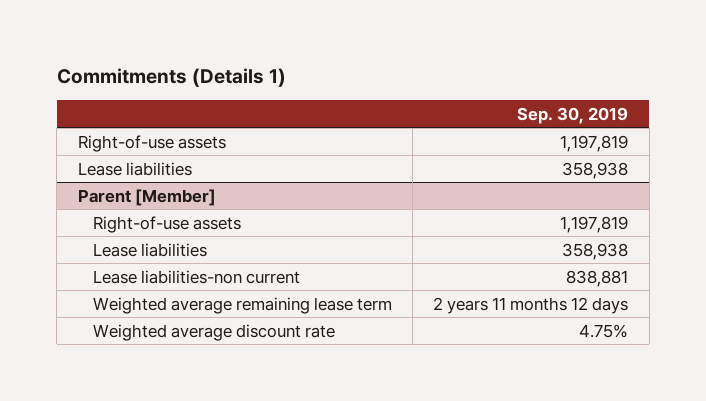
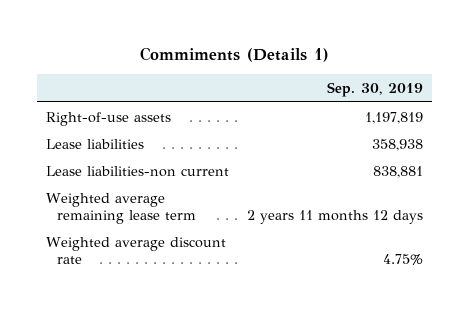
[56,68,286,88] Commitments (Details 1) -> [139,46,329,62] Commiments (Details 1)
[77,188,216,206] Parent [Member] -> none
[92,215,241,233] Right-of-use assets -> none
[92,242,207,257] Lease liabilities -> none

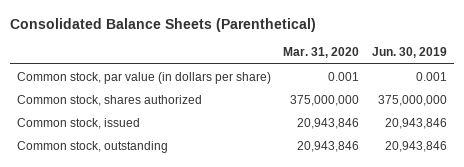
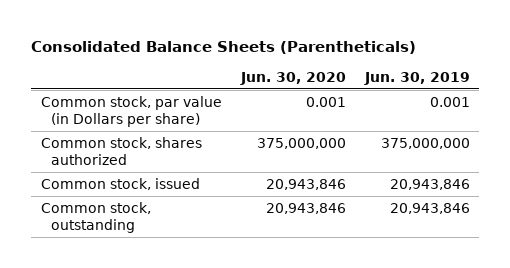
[10,17,317,32] Consolidated Balance Sheets (Parenthetical) -> [31,40,417,54] Consolidated Balance Sheets (Parentheticals)
[283,47,360,59] Mar. 31, 2020 -> none
none -> [239,71,346,85] Jun. 30, 2020
[16,71,271,84] Common stock, par value (in dollars per share) -> [40,95,222,127] Common stock, par value (in Dollars per share)

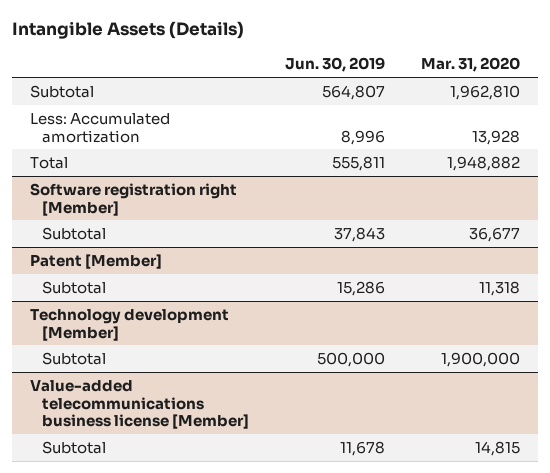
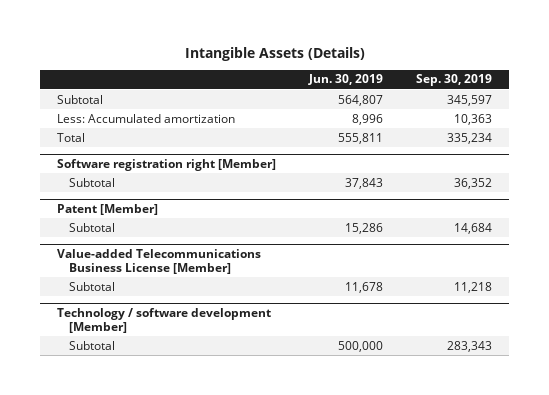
[420,57,520,73] Mar. 31, 2020 -> none
none -> [416,74,493,87] Sep. 30, 2019
[30,308,230,341] Technology development [Member] -> none
[41,351,106,365] Subtotal -> none
[30,379,249,430] Value-added telecommunications business license [Member] -> [56,248,261,274] Value-added Telecommunications Business License [Member]
none -> [56,307,271,333] Technology / software development [Member]
none -> [69,340,116,350] Subtotal

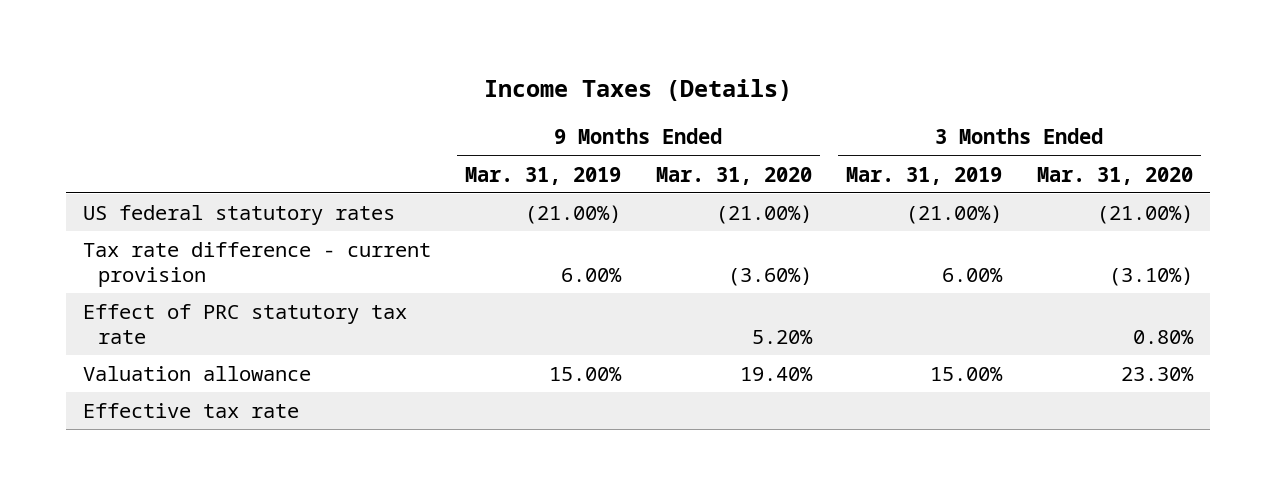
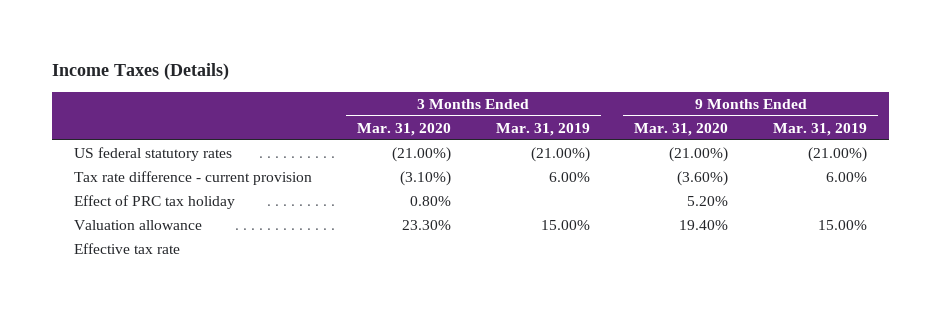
[82,304,407,345] Effect of PRC statutory tax rate -> [74,195,236,210] Effect of PRC tax holiday

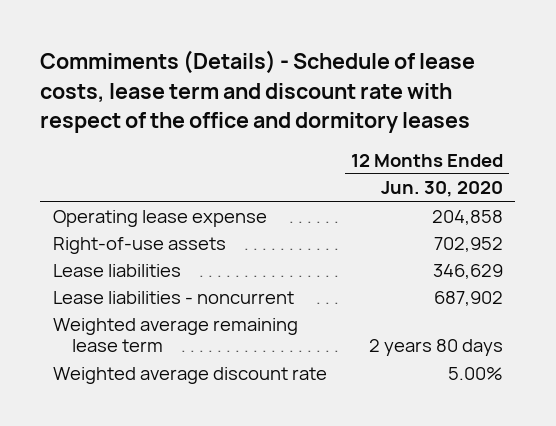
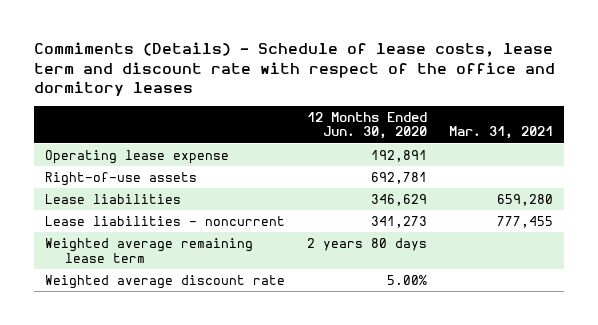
none -> [449,126,554,140] Mar. 31, 2021
[432,209,504,225] 204,858 -> [371,149,428,162] 192,891
[434,236,504,252] 702,952 -> [371,171,428,184] 692,781
[434,290,504,306] 687,902 -> [371,215,428,228] 341,273

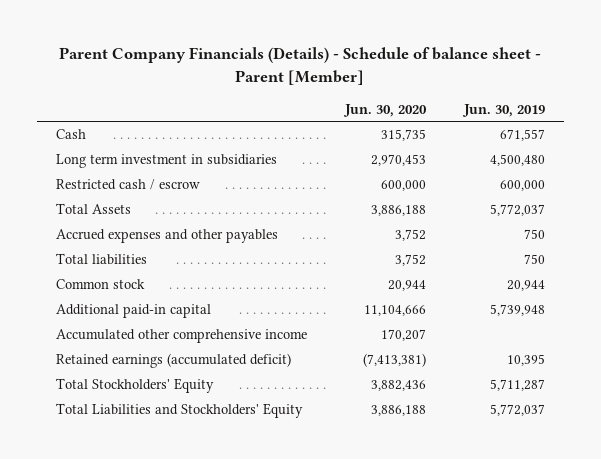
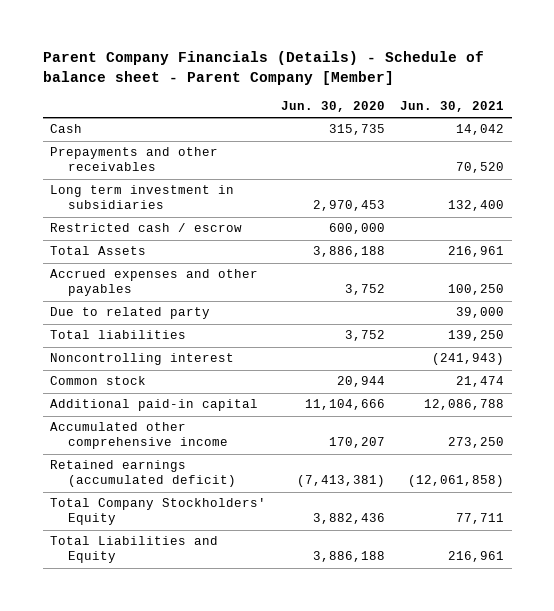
[59,47,542,85] Parent Company Financials (Details) - Schedule of balance sheet - Parent [Member] -> [42,51,484,85] Parent Company Financials (Details) - Schedule of balance sheet - Parent Company [Member]
[462,103,546,117] Jun. 30, 2019 -> none
none -> [400,101,505,113] Jun. 30, 2021
none -> [50,147,219,172] Prepayments and other receivables
none -> [50,307,211,320] Due to related party
none -> [50,353,235,366] Noncontrolling interest
[55,378,214,394] Total Stockholders' Equity -> [50,498,267,526] Total Company Stockholders' Equity
[55,403,303,419] Total Liabilities and Stockholders' Equity -> [50,536,219,564] Total Liabilities and Equity

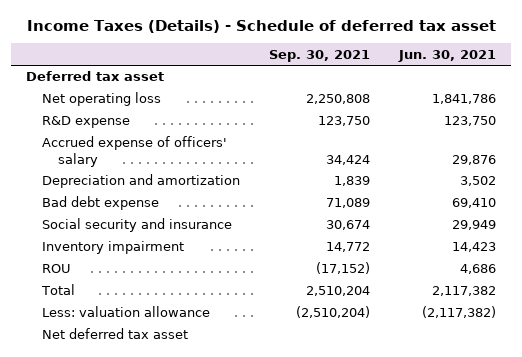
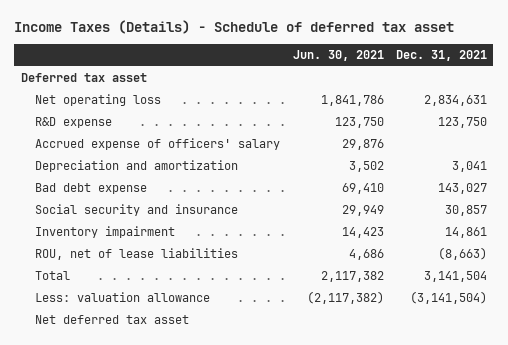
[269,49,371,62] Sep. 30, 2021 -> none
none -> [396,50,488,62] Dec. 31, 2021
[41,264,71,274] ROU -> [35,248,239,261] ROU, net of lease liabilities

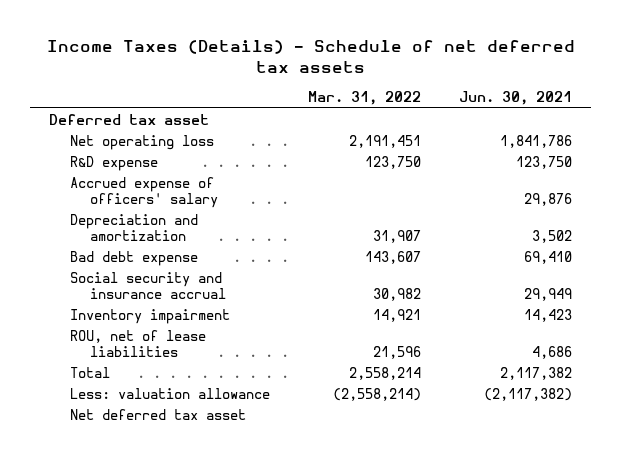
[14,20,455,35] Income Taxes (Details) - Schedule of deferred tax asset -> [46,39,575,73] Income Taxes (Details) - Schedule of net deferred tax assets
[396,50,488,62] Dec. 31, 2021 -> none
none -> [307,91,421,106] Mar. 31, 2022
[35,204,239,217] Social security and insurance -> [69,271,226,300] Social security and insurance accrual

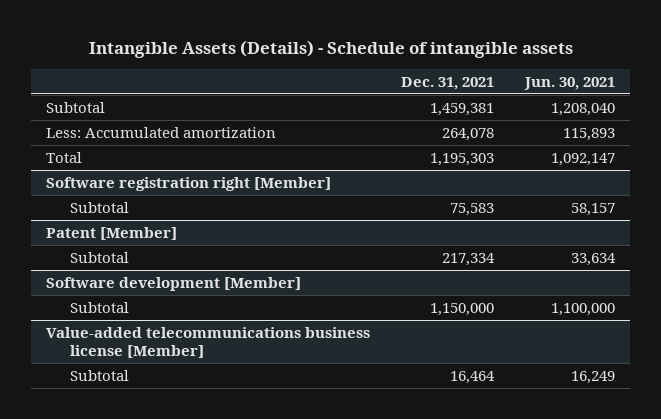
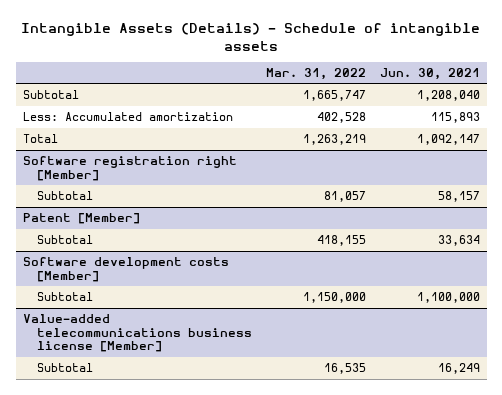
[401,76,495,90] Dec. 31, 2021 -> none
none -> [265,67,366,80] Mar. 31, 2022
[46,276,302,291] Software development [Member] -> [22,257,229,282] Software development costs [Member]

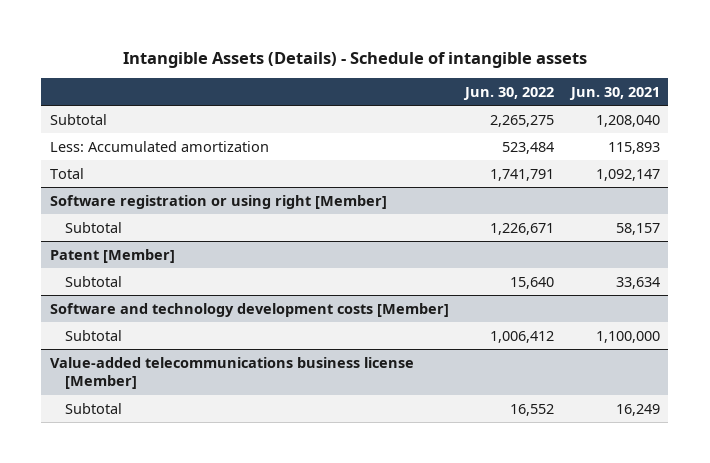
[265,67,366,80] Mar. 31, 2022 -> none
none -> [463,86,555,100] Jun. 30, 2022
[22,156,237,181] Software registration right [Member] -> [49,194,387,209] Software registration or using right [Member]
[22,257,229,282] Software development costs [Member] -> [49,302,449,317] Software and technology development costs [Member]

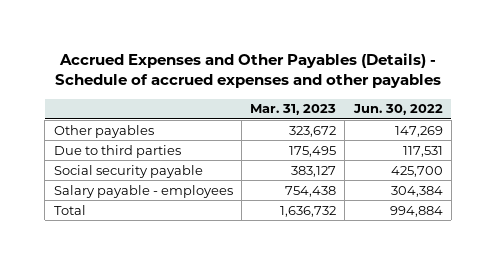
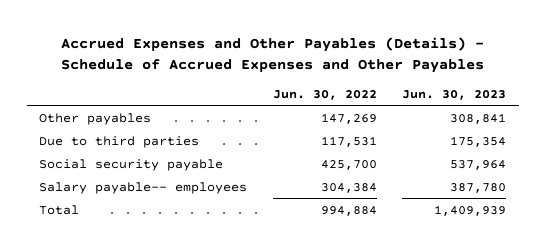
[55,53,442,89] Accrued Expenses and Other Payables (Details) - Schedule of accrued expenses and other payables -> [60,36,484,73] Accrued Expenses and Other Payables (Details) - Schedule of Accrued Expenses and Other Payables
[250,104,337,116] Mar. 31, 2023 -> none
none -> [401,89,506,100] Jun. 30, 2023
[53,184,233,198] Salary payable - employees -> [39,181,248,194] Salary payable-- employees

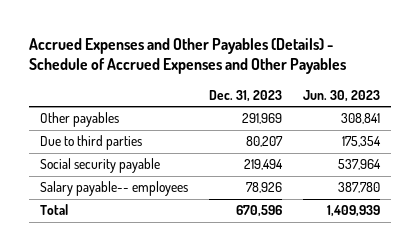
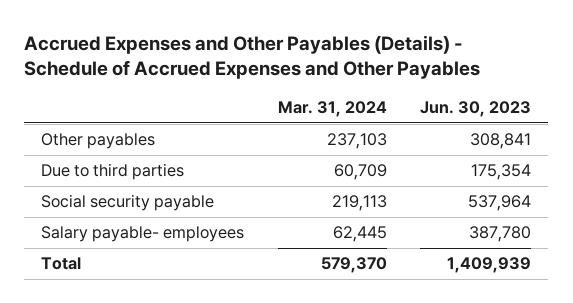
[208,89,282,102] Dec. 31, 2023 -> none
none -> [277,101,387,118] Mar. 31, 2024
[39,181,188,197] Salary payable-- employees -> [41,226,245,243] Salary payable- employees

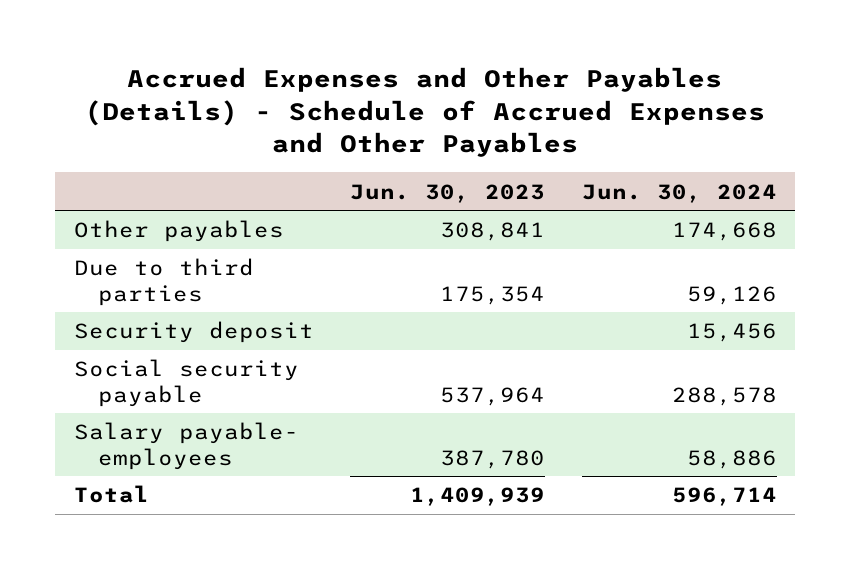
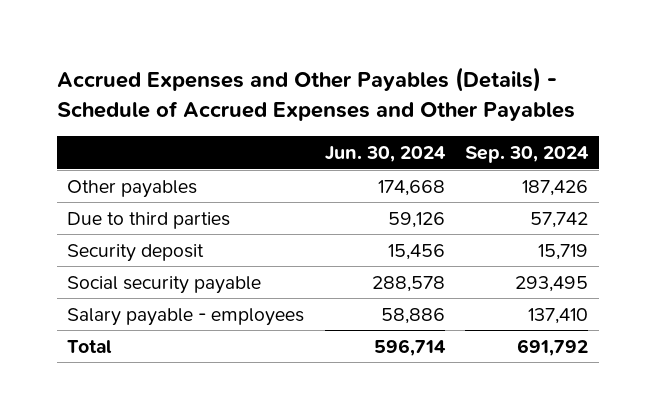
[350,183,546,203] Jun. 30, 2023 -> none
none -> [465,146,590,164] Sep. 30, 2024
[73,422,299,470] Salary payable- employees -> [67,307,305,326] Salary payable - employees

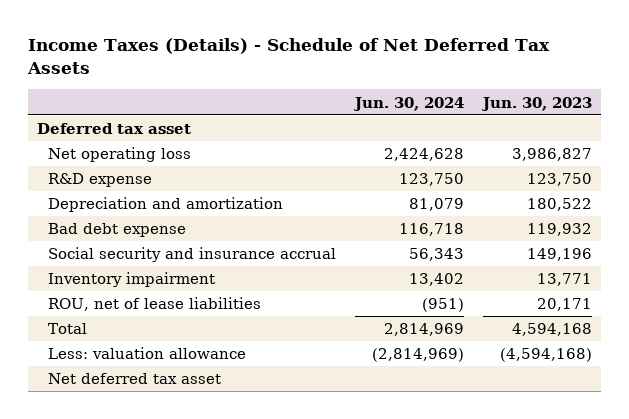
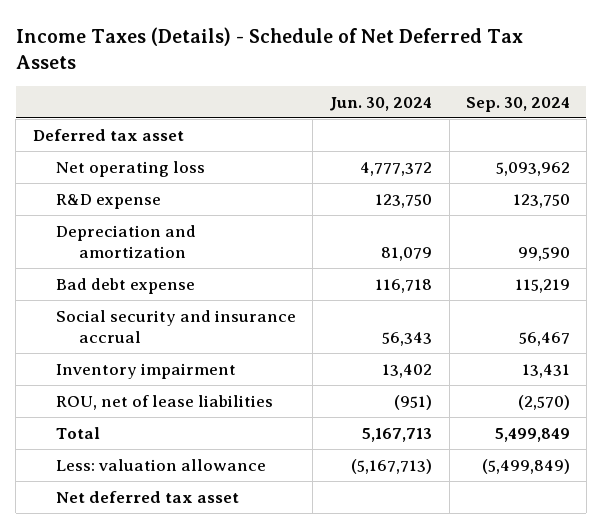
[480,96,592,111] Jun. 30, 2023 -> none
none -> [465,97,570,113] Sep. 30, 2024
[384,148,465,162] 2,424,628 -> [360,161,433,176] 4,777,372
[384,323,465,337] 2,814,969 -> [362,427,433,442] 5,167,713
[372,348,465,363] (2,814,969) -> [351,458,433,474] (5,167,713)

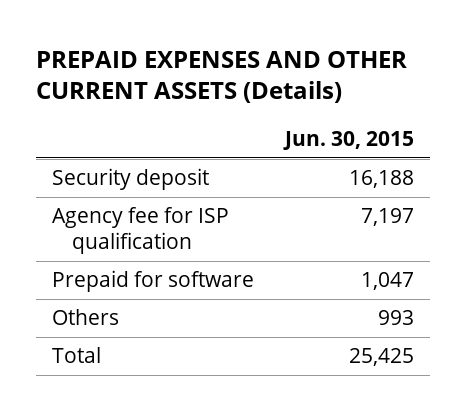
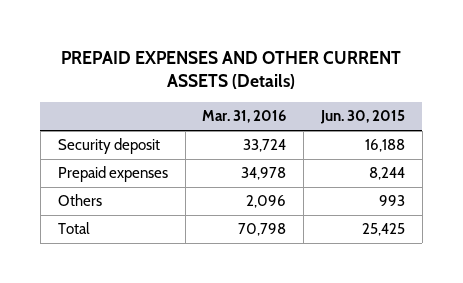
none -> [202,110,287,124] Mar. 31, 2016
[51,207,229,255] Agency fee for ISP qualification -> none
[51,270,254,293] Prepaid for software -> none
none -> [57,166,168,183] Prepaid expenses

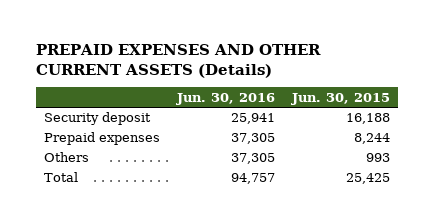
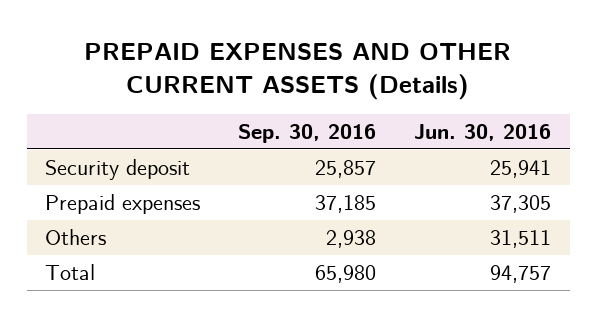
[290,92,390,105] Jun. 30, 2015 -> none
none -> [238,123,377,143] Sep. 30, 2016
[230,153,275,165] 37,305 -> [489,229,551,248] 31,511

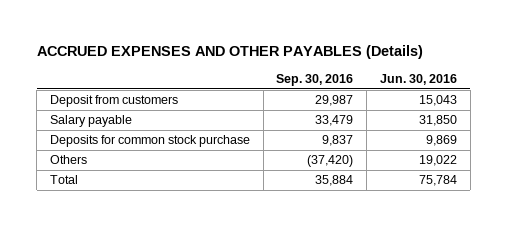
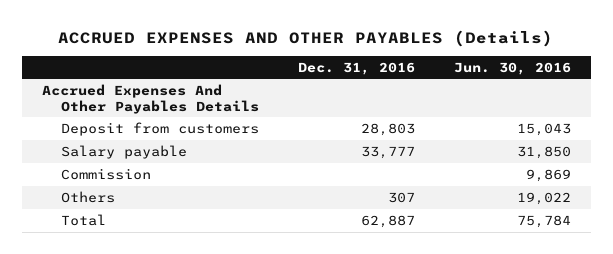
[276,73,354,86] Sep. 30, 2016 -> none
none -> [298,61,416,75] Dec. 31, 2016
none -> [41,83,260,114] Accrued Expenses And Other Payables Details
[49,135,250,148] Deposits for common stock purchase -> [61,167,152,180] Commission

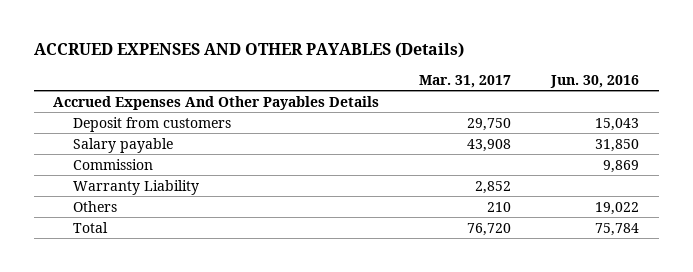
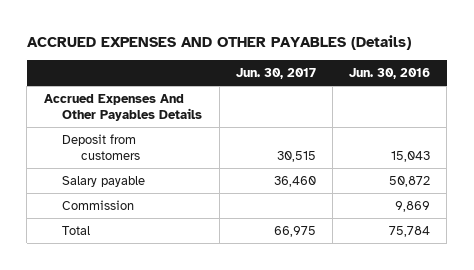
[419,74,512,88] Mar. 31, 2017 -> none
none -> [235,68,316,80] Jun. 30, 2017
[595,138,640,152] 31,850 -> [389,175,431,187] 50,872
[73,179,200,195] Warranty Liability -> none
[73,200,118,212] Others -> none

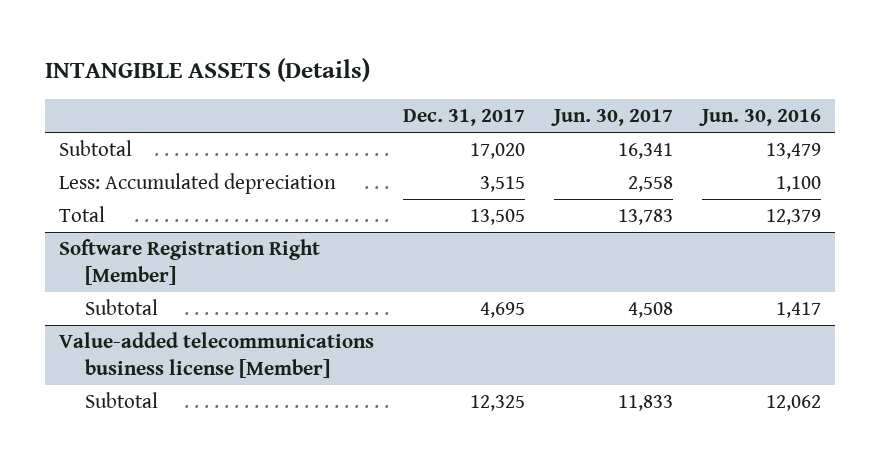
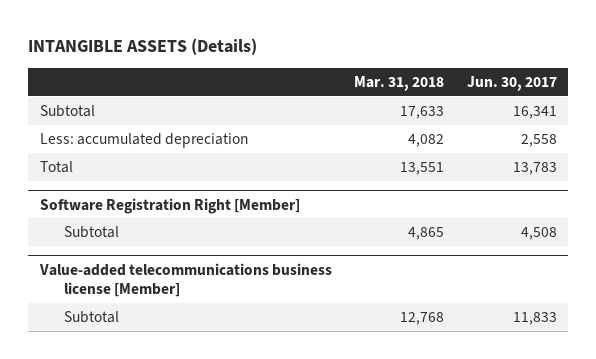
[403,109,526,127] Dec. 31, 2017 -> none
[699,109,822,127] Jun. 30, 2016 -> none
none -> [354,75,445,91] Mar. 31, 2018
[59,173,337,195] Less: Accumulated depreciation -> [39,132,248,148] Less: accumulated depreciation

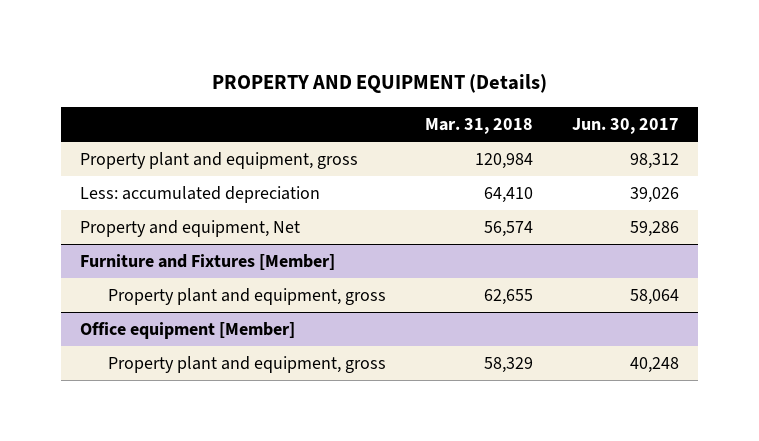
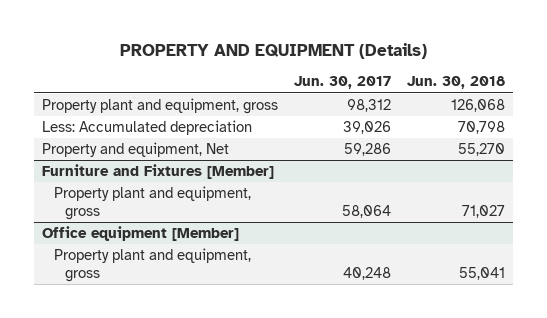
[425,117,534,134] Mar. 31, 2018 -> none
none -> [407,76,506,90] Jun. 30, 2018
[80,186,321,204] Less: accumulated depreciation -> [41,120,252,136] Less: Accumulated depreciation

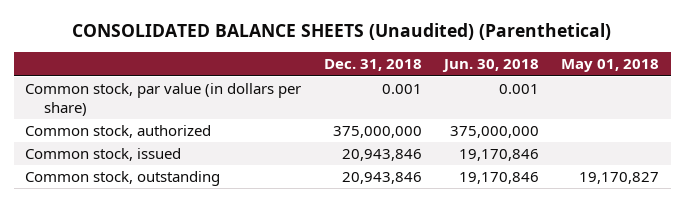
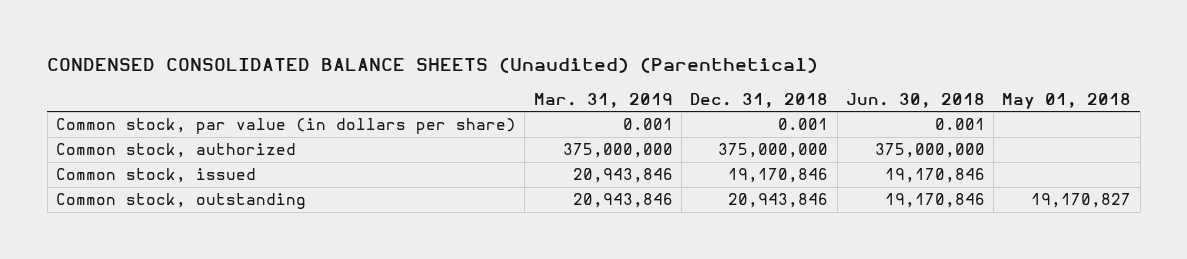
[72,23,612,41] CONSOLIDATED BALANCE SHEETS (Unaudited) (Parenthetical) -> [47,57,819,74] CONDENSED CONSOLIDATED BALANCE SHEETS (Unaudited) (Parenthetical)
none -> [533,92,673,108] Mar. 31, 2019
[341,149,422,162] 20,943,846 -> [728,168,829,184] 19,170,846

